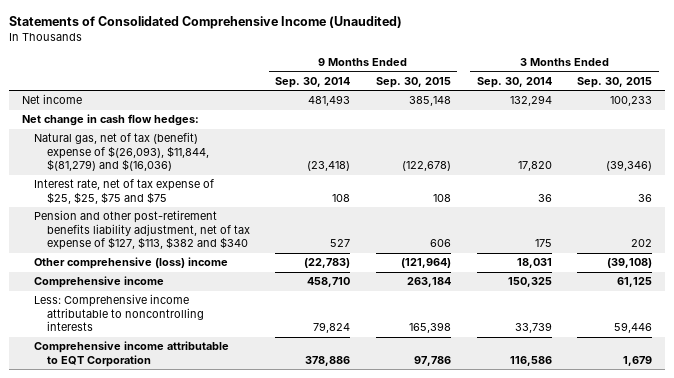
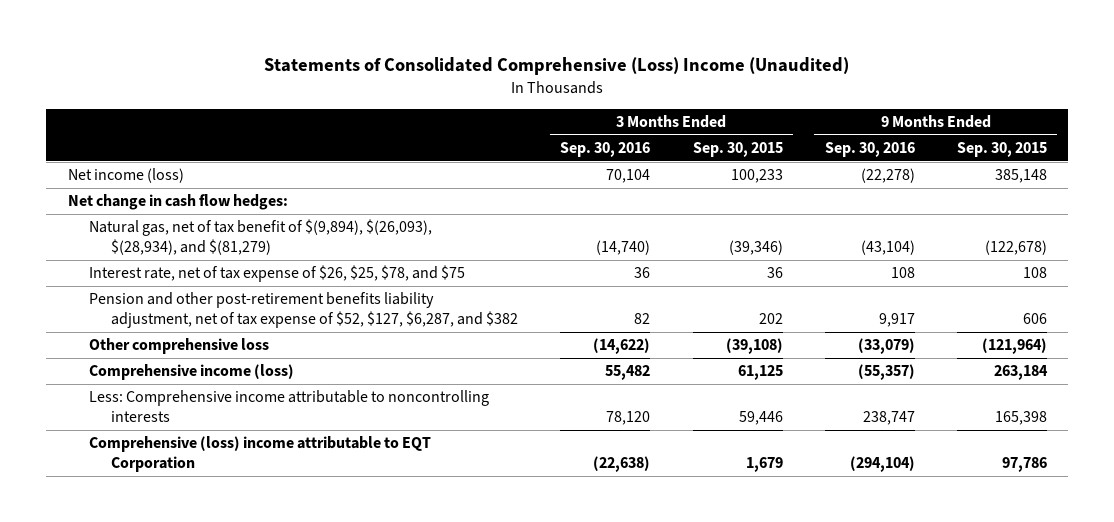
[9,16,403,30] Statements of Consolidated Comprehensive Income (Unaudited) -> [264,57,850,76] Statements of Consolidated Comprehensive (Loss) Income (Unaudited)
[275,76,351,88] Sep. 30, 2014 -> none
[476,76,552,88] Sep. 30, 2014 -> none
none -> [560,142,651,158] Sep. 30, 2016
none -> [824,142,915,158] Sep. 30, 2016
[22,94,83,105] Net income -> [67,168,184,184] Net income (loss)
[34,132,209,172] Natural gas, net of tax (benefit) expense of $(26,093), $11,844, $(81,279) and $(16,036) -> [89,219,433,255] Natural gas, net of tax benefit of $(9,894), $(26,093), $(28,934), and $(81,279)
[34,179,215,204] Interest rate, net of tax expense of $25, $25, $75 and $75 -> [89,265,466,283] Interest rate, net of tax expense of $26, $25, $78, and $75
[34,210,250,251] Pension and other post-retirement benefits liability adjustment, net of tax expense of $127, $113, $382 and $340 -> [89,292,519,328] Pension and other post-retirement benefits liability adjustment, net of tax expense of $52, $127, $6,287, and $382
[34,257,229,270] Other comprehensive (loss) income -> [89,338,270,355] Other comprehensive loss
[34,276,165,289] Comprehensive income -> [89,364,295,381] Comprehensive income (loss)
[34,341,230,367] Comprehensive income attributable to EQT Corporation -> [89,436,432,472] Comprehensive (loss) income attributable to EQT Corporation

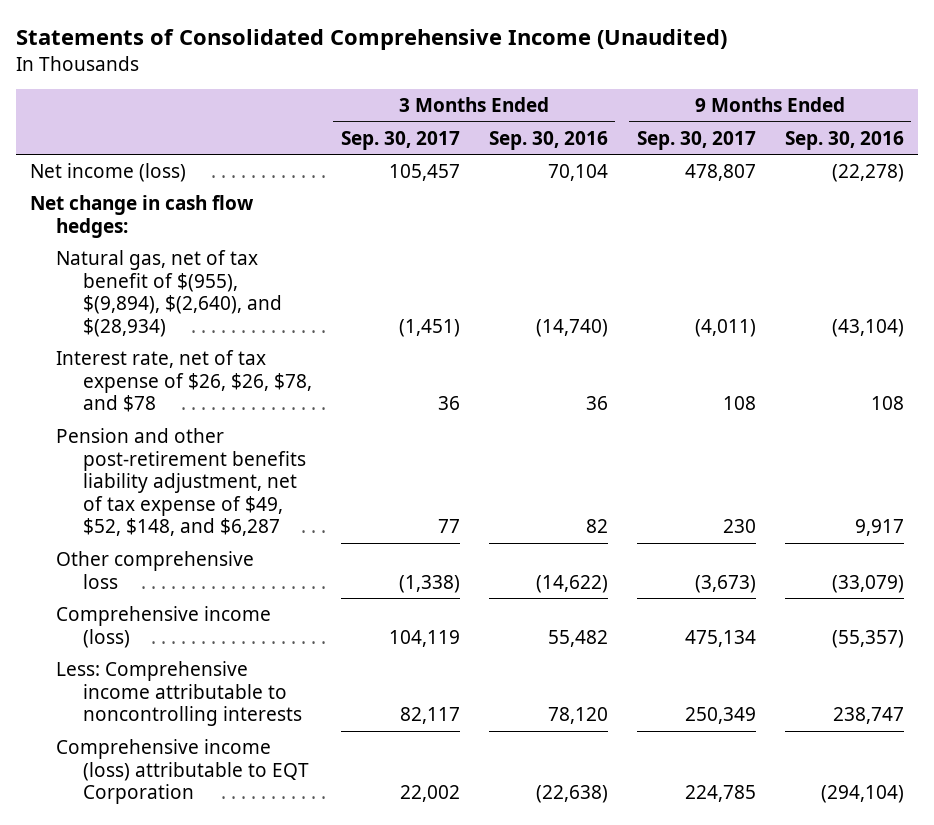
[264,57,850,76] Statements of Consolidated Comprehensive (Loss) Income (Unaudited) -> [15,28,727,50] Statements of Consolidated Comprehensive Income (Unaudited)
[692,142,783,158] Sep. 30, 2015 -> none
[956,142,1047,158] Sep. 30, 2015 -> none
none -> [340,130,460,150] Sep. 30, 2017
none -> [636,130,756,150] Sep. 30, 2017
[89,219,433,255] Natural gas, net of tax benefit of $(9,894), $(26,093), $(28,934), and $(81,279) -> [56,249,282,337] Natural gas, net of tax benefit of $(955), $(9,894), $(2,640), and $(28,934)
[89,265,466,283] Interest rate, net of tax expense of $26, $25, $78, and $75 -> [56,349,312,413] Interest rate, net of tax expense of $26, $26, $78, and $78
[89,292,519,328] Pension and other post-retirement benefits liability adjustment, net of tax expense of $52, $127, $6,287, and $382 -> [56,427,306,537] Pension and other post-retirement benefits liability adjustment, net of tax expense of $49, $52, $148, and $6,287
[89,436,432,472] Comprehensive (loss) income attributable to EQT Corporation -> [56,738,309,805] Comprehensive income (loss) attributable to EQT Corporation

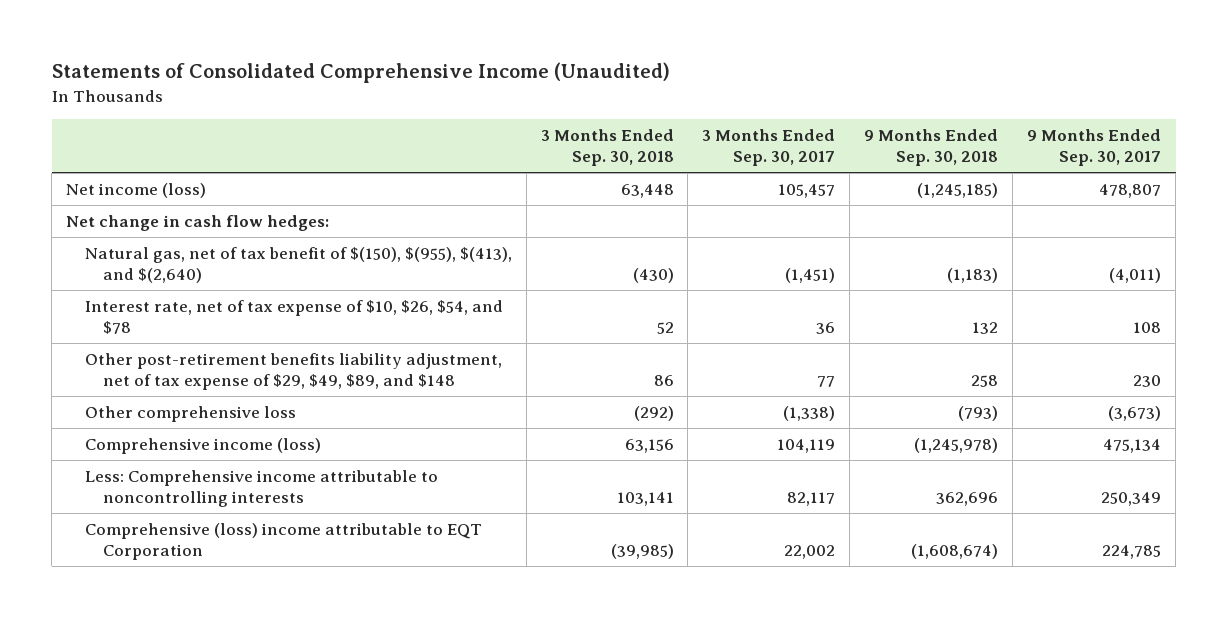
[488,130,608,150] Sep. 30, 2016 -> none
[784,130,904,150] Sep. 30, 2016 -> none
none -> [540,128,674,167] 3 Months Ended Sep. 30, 2018
none -> [864,128,999,167] 9 Months Ended Sep. 30, 2018
[56,249,282,337] Natural gas, net of tax benefit of $(955), $(9,894), $(2,640), and $(28,934) -> [84,246,512,284] Natural gas, net of tax benefit of $(150), $(955), $(413), and $(2,640)
[56,349,312,413] Interest rate, net of tax expense of $26, $26, $78, and $78 -> [84,299,503,335] Interest rate, net of tax expense of $10, $26, $54, and $78
[56,427,306,537] Pension and other post-retirement benefits liability adjustment, net of tax expense of $49, $52, $148, and $6,287 -> [84,352,502,391] Other post-retirement benefits liability adjustment, net of tax expense of $29, $49, $89, and $148
[56,738,309,805] Comprehensive income (loss) attributable to EQT Corporation -> [84,522,482,561] Comprehensive (loss) income attributable to EQT Corporation

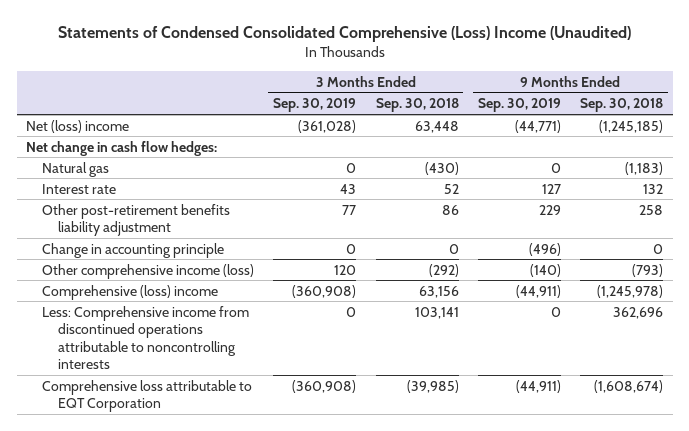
[51,62,670,84] Statements of Consolidated Comprehensive Income (Unaudited) -> [57,26,631,43] Statements of Condensed Consolidated Comprehensive (Loss) Income (Unaudited)
[702,128,836,167] 3 Months Ended Sep. 30, 2017 -> none
[1027,128,1162,167] 9 Months Ended Sep. 30, 2017 -> none
none -> [273,98,357,113] Sep. 30, 2019
none -> [477,98,561,113] Sep. 30, 2019
[66,182,207,198] Net income (loss) -> [26,119,130,133] Net (loss) income
[84,246,512,284] Natural gas, net of tax benefit of $(150), $(955), $(413), and $(2,640) -> [41,161,109,177] Natural gas
[84,299,503,335] Interest rate, net of tax expense of $10, $26, $54, and $78 -> [41,183,116,194] Interest rate
[84,352,502,391] Other post-retirement benefits liability adjustment, net of tax expense of $29, $49, $89, and $148 -> [41,203,230,237] Other post-retirement benefits liability adjustment
none -> [41,242,224,258] Change in accounting principle
[84,405,296,422] Other comprehensive loss -> [41,263,254,279] Other comprehensive income (loss)
[84,437,321,454] Comprehensive income (loss) -> [41,284,218,300] Comprehensive (loss) income
[84,469,438,508] Less: Comprehensive income attributable to noncontrolling interests -> [41,305,249,370] Less: Comprehensive income from discontinued operations attributable to noncontrolling interests
[84,522,482,561] Comprehensive (loss) income attributable to EQT Corporation -> [41,379,252,413] Comprehensive loss attributable to EQT Corporation

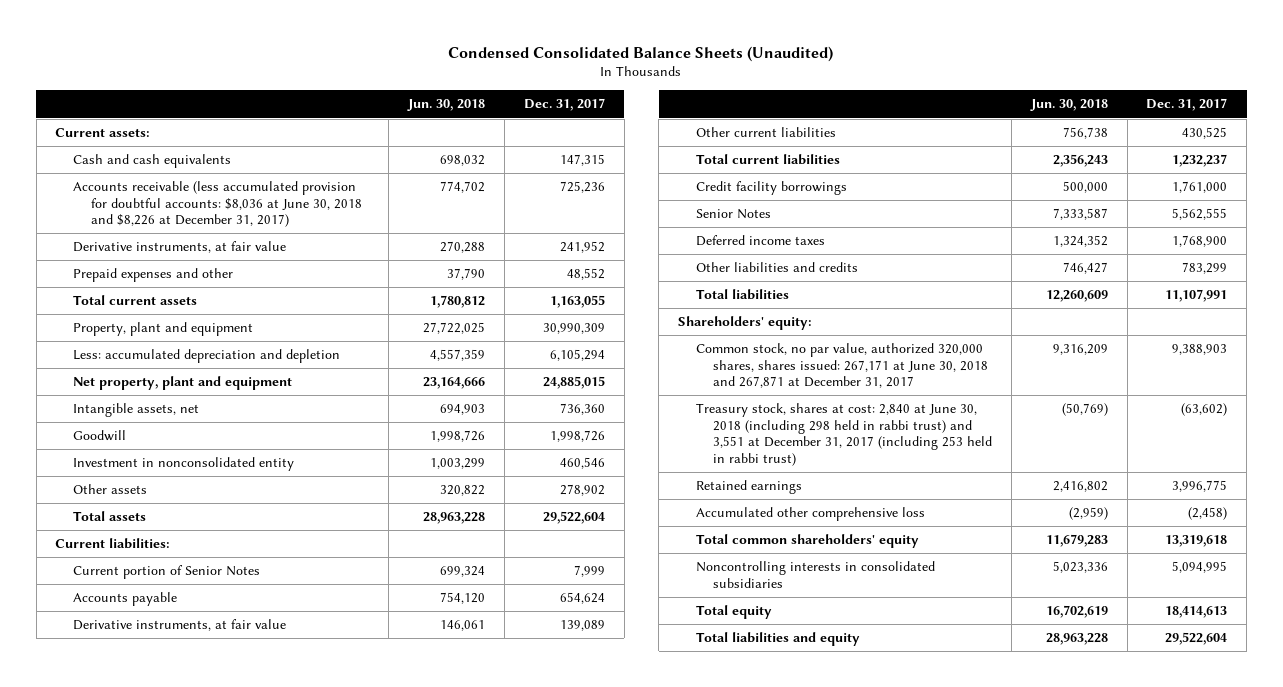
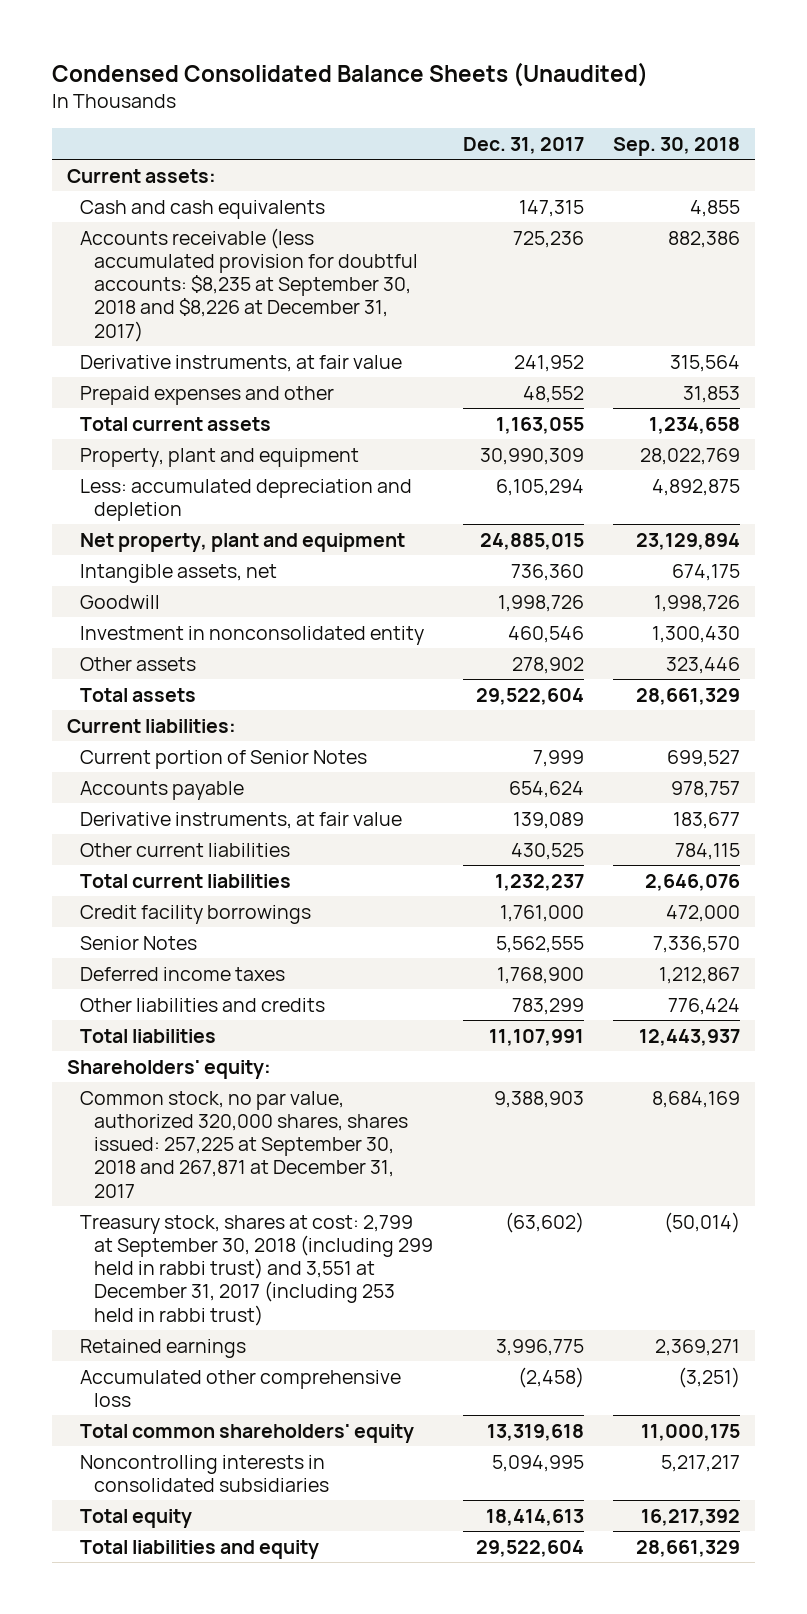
[407,99,486,112] Jun. 30, 2018 -> none
none -> [613,136,741,156] Sep. 30, 2018
[73,181,362,228] Accounts receivable (less accumulated provision for doubtful accounts: $8,036 at June 30, 2018 and $8,226 at December 31, 2017) -> [80,227,419,342] Accounts receivable (less accumulated provision for doubtful accounts: $8,235 at September 30, 2018 and $8,226 at December 31, 2017)
[695,343,989,389] Common stock, no par value, authorized 320,000 shares, shares issued: 267,171 at June 30, 2018 and 267,871 at December 31, 2017 -> [80,1090,409,1198] Common stock, no par value, authorized 320,000 shares, shares issued: 257,225 at September 30, 2018 and 267,871 at December 31, 2017
[695,403,993,466] Treasury stock, shares at cost: 2,840 at June 30, 2018 (including 298 held in rabbi trust) and 3,551 at December 31, 2017 (including 253 held in rabbi trust) -> [80,1214,434,1326] Treasury stock, shares at cost: 2,799 at September 30, 2018 (including 299 held in rabbi trust) and 3,551 at December 31, 2017 (including 253 held in rabbi trust)

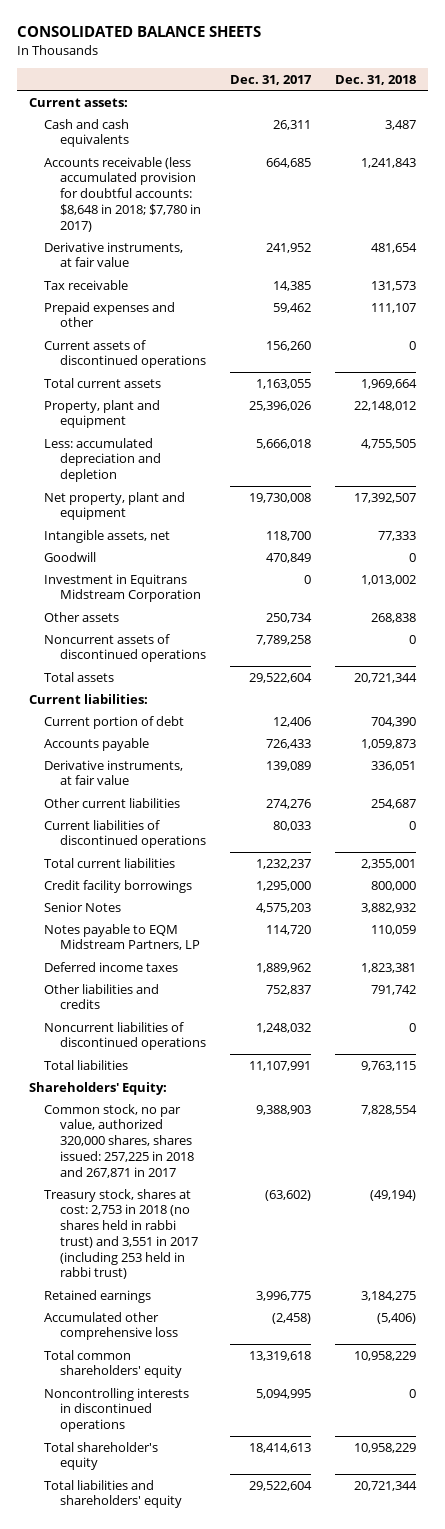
[51,62,648,88] Condensed Consolidated Balance Sheets (Unaudited) -> [17,26,262,38] CONSOLIDATED BALANCE SHEETS
[613,136,741,156] Sep. 30, 2018 -> none
none -> [334,74,416,85] Dec. 31, 2018
[518,199,584,217] 147,315 -> [272,119,311,130] 26,311
[80,227,419,342] Accounts receivable (less accumulated provision for doubtful accounts: $8,235 at September 30, 2018 and $8,226 at December 31, 2017) -> [44,156,201,232] Accounts receivable (less accumulated provision for doubtful accounts: $8,648 in 2018; $7,780 in 2017)
[512,230,584,248] 725,236 -> [265,157,311,168] 664,685
none -> [44,279,129,290] Tax receivable
[522,385,584,403] 48,552 -> [272,302,311,313] 59,462
none -> [44,339,206,369] Current assets of discontinued operations
[80,625,425,645] Investment in nonconsolidated entity -> none
[479,447,584,465] 30,990,309 -> [248,400,311,411] 25,396,026
[495,478,584,496] 6,105,294 -> [255,438,311,449] 5,666,018
[479,532,584,550] 24,885,015 -> [248,492,311,503] 19,730,008
[510,563,584,581] 736,360 -> [265,530,311,541] 118,700
[497,594,584,612] 1,998,726 -> [265,552,311,563] 470,849
none -> [44,573,201,603] Investment in Equitrans Midstream Corporation
[511,656,584,674] 278,902 -> [265,612,312,623] 250,734
none -> [44,633,206,663] Noncurrent assets of discontinued operations
[80,749,368,769] Current portion of Senior Notes -> [44,715,185,729] Current portion of debt
[532,749,584,767] 7,999 -> [272,716,311,727] 12,406
[508,780,584,798] 654,624 -> [265,738,311,749] 726,433
[510,842,584,860] 430,525 -> [265,798,311,809] 274,276
none -> [44,819,206,849] Current liabilities of discontinued operations
[499,904,584,922] 1,761,000 -> [255,880,311,891] 1,295,000
[495,935,584,953] 5,562,555 -> [255,902,311,913] 4,575,203
none -> [44,923,200,951] Notes payable to EQM Midstream Partners, LP
[496,966,584,984] 1,768,900 -> [255,962,311,973] 1,889,962
[511,997,584,1015] 783,299 -> [265,984,311,995] 752,837
none -> [44,1021,206,1051] Noncurrent liabilities of discontinued operations
[66,1059,271,1079] Shareholders' equity: -> [29,1081,168,1095] Shareholders' Equity:
[80,1090,409,1198] Common stock, no par value, authorized 320,000 shares, shares issued: 257,225 at September 30, 2018 and 267,871 at December 31, 2017 -> [44,1103,194,1178] Common stock, no par value, authorized 320,000 shares, shares issued: 257,225 in 2018 and 267,871 in 2017
[80,1214,434,1326] Treasury stock, shares at cost: 2,799 at September 30, 2018 (including 299 held in rabbi trust) and 3,551 at December 31, 2017 (including 253 held in rabbi trust) -> [44,1188,198,1280] Treasury stock, shares at cost: 2,753 in 2018 (no shares held in rabbi trust) and 3,551 in 2017 (including 253 held in rabbi trust)
[80,1454,330,1492] Noncontrolling interests in consolidated subsidiaries -> [44,1387,190,1433] Noncontrolling interests in discontinued operations
[80,1508,193,1528] Total equity -> [44,1441,159,1471] Total shareholder's equity
[80,1539,320,1559] Total liabilities and equity -> [44,1479,182,1509] Total liabilities and shareholders' equity

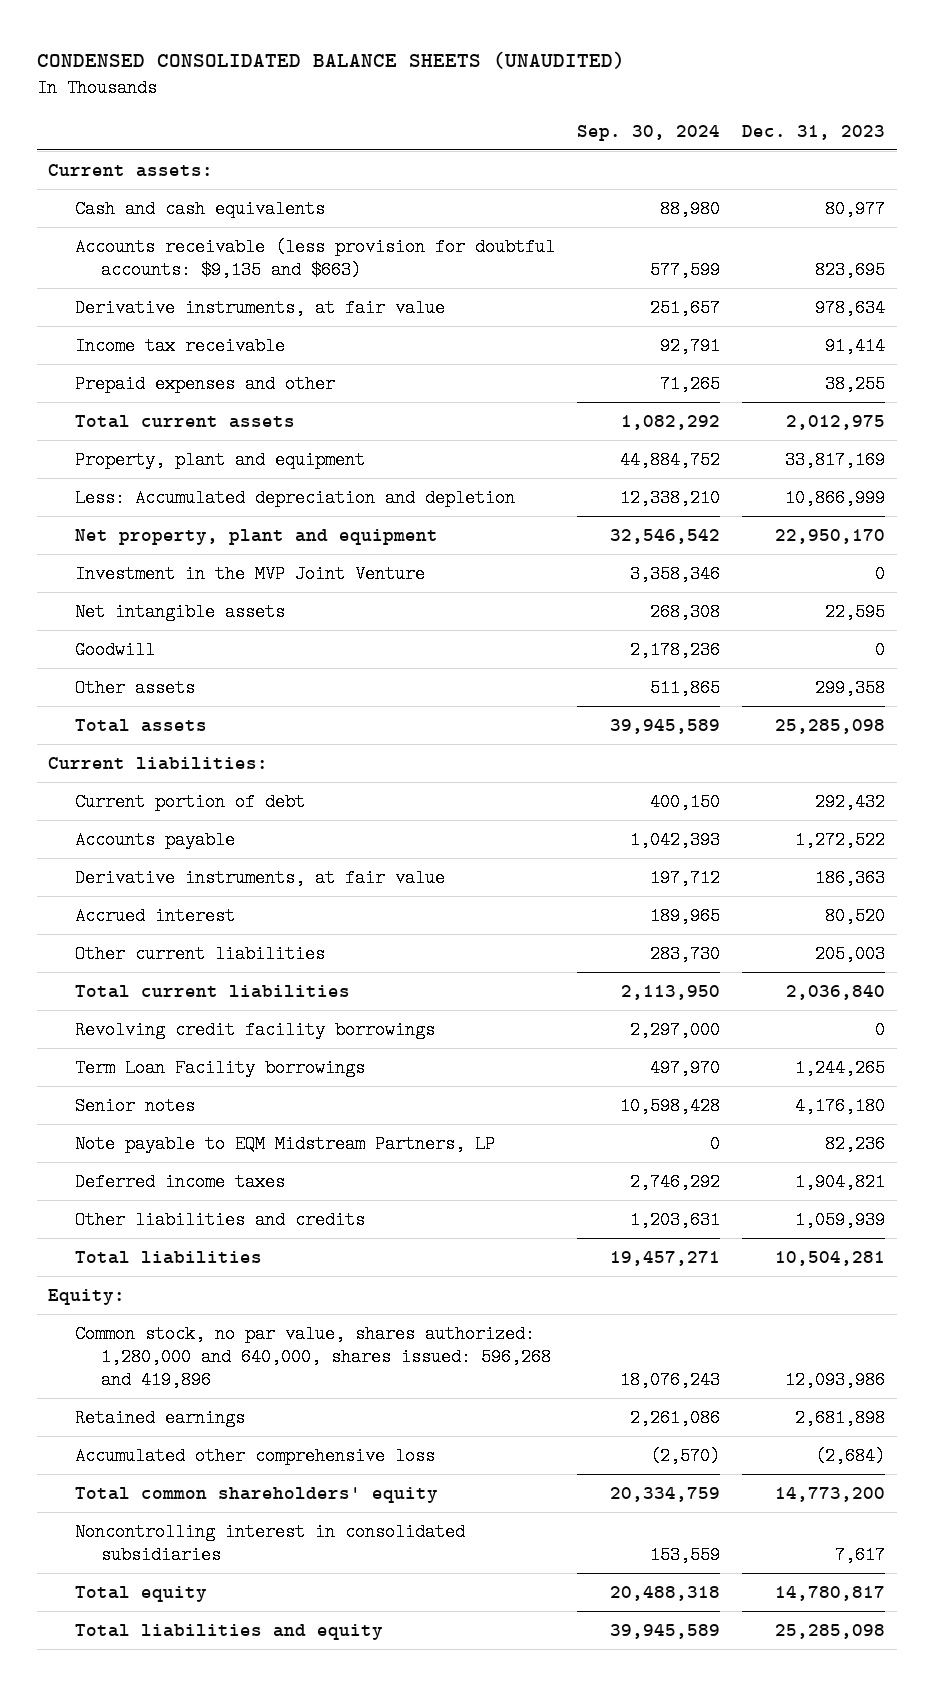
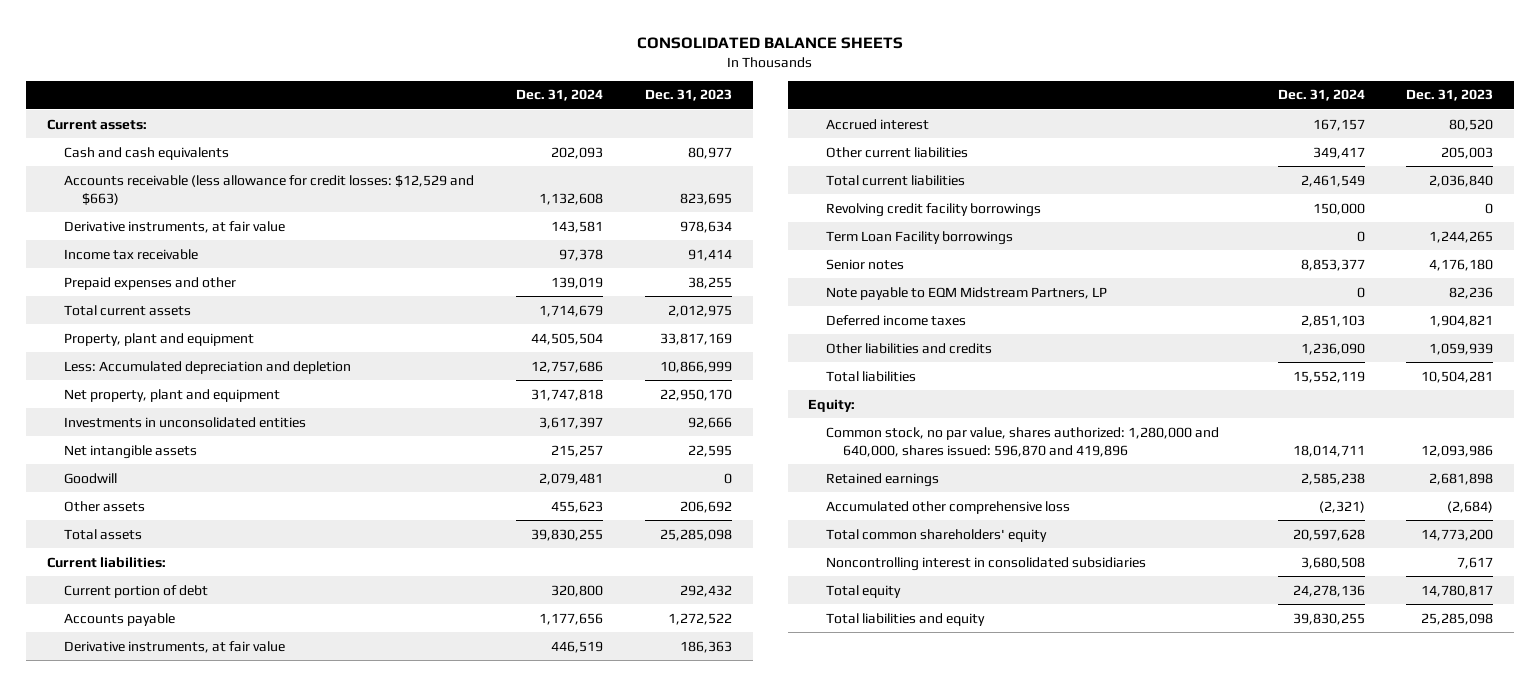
[36,50,625,69] CONDENSED CONSOLIDATED BALANCE SHEETS (UNAUDITED) -> [637,36,904,49] CONSOLIDATED BALANCE SHEETS
[577,124,721,141] Sep. 30, 2024 -> none
none -> [516,89,604,102] Dec. 31, 2024
[74,237,555,280] Accounts receivable (less provision for doubtful accounts: $9,135 and $663) -> [64,174,475,205] Accounts receivable (less allowance for credit losses: $12,529 and $663)
[74,564,425,583] Investment in the MVP Joint Venture -> [64,416,307,428] Investments in unconsolidated entities
[875,564,886,583] 0 -> [687,416,732,429] 92,666
[815,678,886,697] 299,358 -> [679,500,732,513] 206,692
[74,1324,551,1390] Common stock, no par value, shares authorized: 1,280,000 and 640,000, shares issued: 596,268 and 419,896 -> [825,426,1219,457] Common stock, no par value, shares authorized: 1,280,000 and 640,000, shares issued: 596,870 and 419,896

